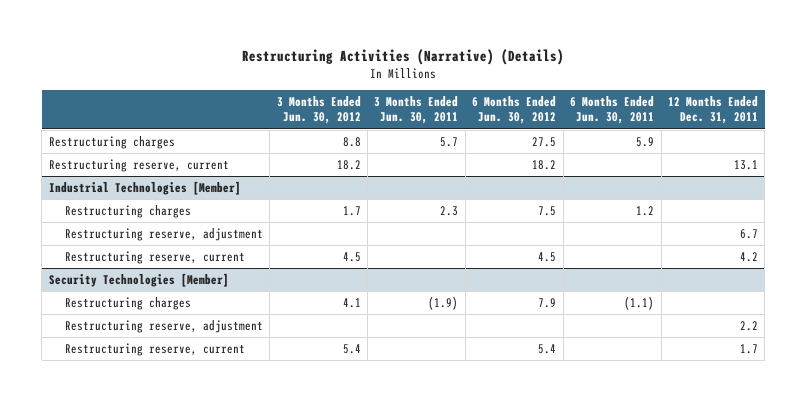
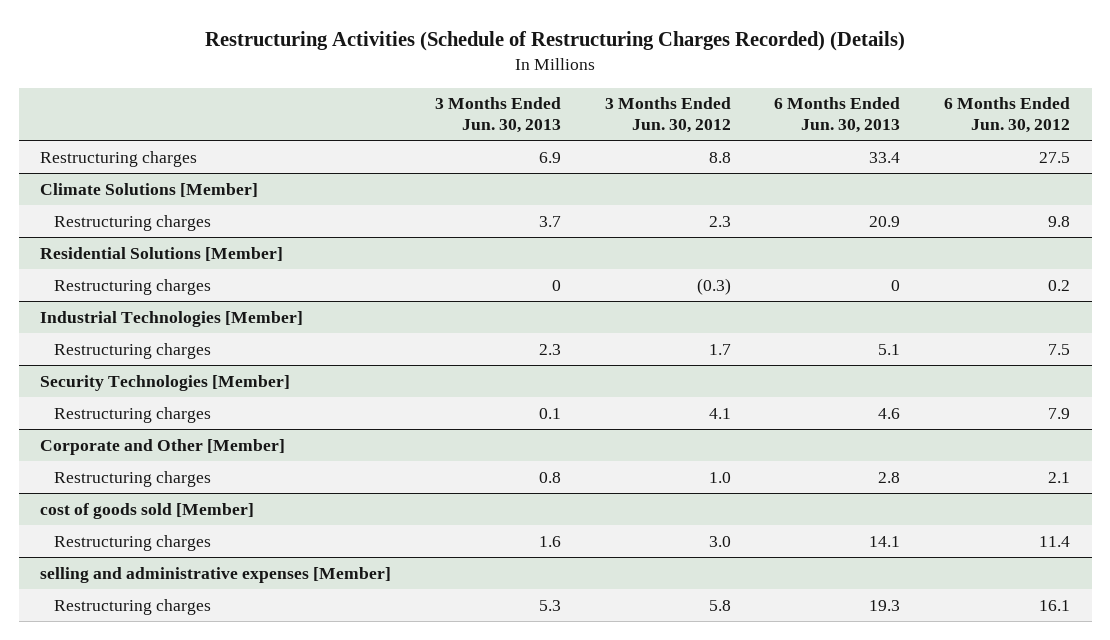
[242,49,565,66] Restructuring Activities (Narrative) (Details) -> [205,31,906,52] Restructuring Activities (Schedule of Restructuring Charges Recorded) (Details)
[374,96,459,125] 3 Months Ended Jun. 30, 2011 -> none
[570,96,655,125] 6 Months Ended Jun. 30, 2011 -> none
[668,96,759,125] 12 Months Ended Dec. 31, 2011 -> none
none -> [435,97,562,133] 3 Months Ended Jun. 30, 2013
none -> [774,97,901,133] 6 Months Ended Jun. 30, 2013
[48,159,229,173] Restructuring reserve, current -> none
none -> [40,182,259,197] Climate Solutions [Member]
none -> [54,214,212,231] Restructuring charges
none -> [40,246,284,261] Residential Solutions [Member]
none -> [54,278,212,295] Restructuring charges
[64,228,263,242] Restructuring reserve, adjustment -> none
[64,251,245,265] Restructuring reserve, current -> none
[64,320,263,334] Restructuring reserve, adjustment -> none
[64,343,245,357] Restructuring reserve, current -> none
none -> [40,438,286,455] Corporate and Other [Member]
none -> [54,470,212,487] Restructuring charges
none -> [40,502,255,519] cost of goods sold [Member]
none -> [54,534,212,551] Restructuring charges
none -> [40,566,392,583] selling and administrative expenses [Member]
none -> [54,598,212,615] Restructuring charges

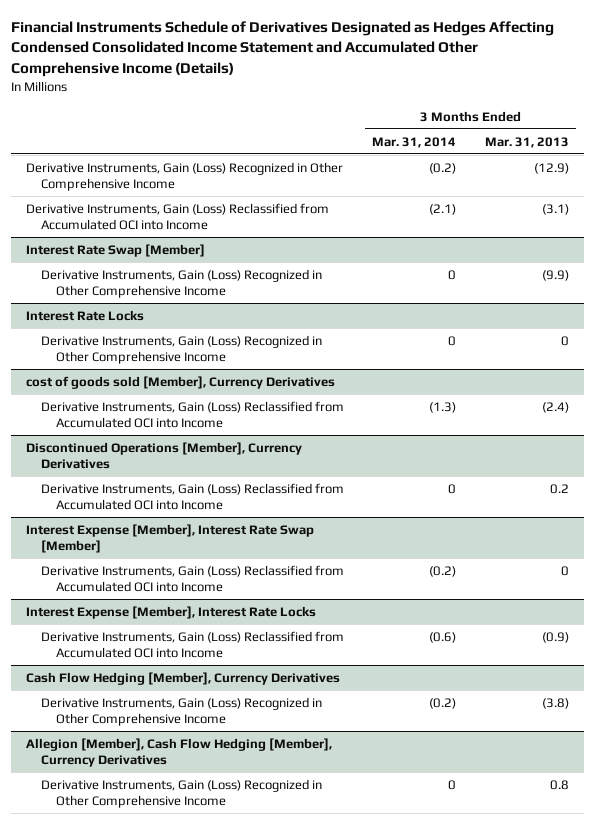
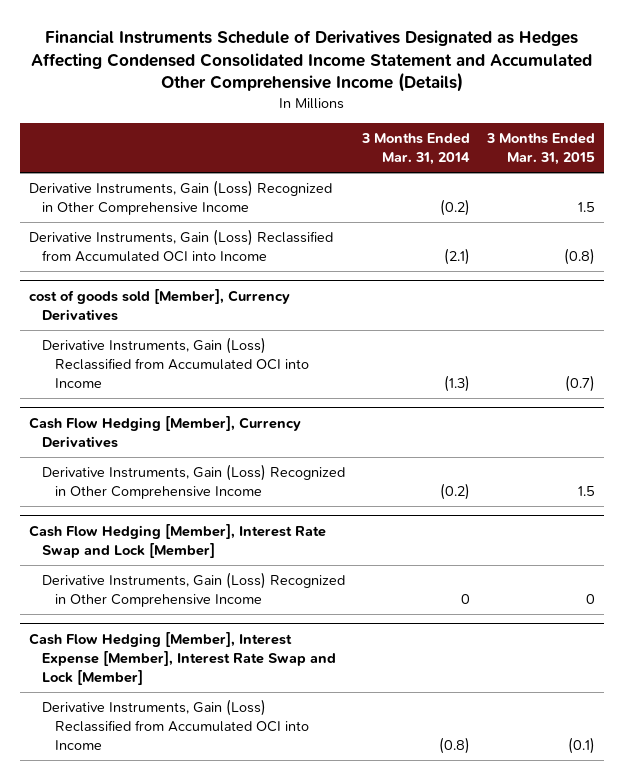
[485,136,570,148] Mar. 31, 2013 -> none
none -> [486,132,596,165] 3 Months Ended Mar. 31, 2015
[25,243,205,257] Interest Rate Swap [Member] -> none
[40,268,322,299] Derivative Instruments, Gain (Loss) Recognized in Other Comprehensive Income -> none
[25,309,144,321] Interest Rate Locks -> none
[40,334,322,365] Derivative Instruments, Gain (Loss) Recognized in Other Comprehensive Income -> none
[25,441,302,470] Discontinued Operations [Member], Currency Derivatives -> none
[40,482,344,511] Derivative Instruments, Gain (Loss) Reclassified from Accumulated OCI into Income -> none
[25,523,314,554] Interest Expense [Member], Interest Rate Swap [Member] -> none
[40,564,344,593] Derivative Instruments, Gain (Loss) Reclassified from Accumulated OCI into Income -> none
[25,605,316,619] Interest Expense [Member], Interest Rate Locks -> none
[40,630,344,659] Derivative Instruments, Gain (Loss) Reclassified from Accumulated OCI into Income -> none
[25,737,332,768] Allegion [Member], Cash Flow Hedging [Member], Currency Derivatives -> none
none -> [28,523,326,558] Cash Flow Hedging [Member], Interest Rate Swap and Lock [Member]
none -> [28,631,336,685] Cash Flow Hedging [Member], Interest Expense [Member], Interest Rate Swap and Lock [Member]
none -> [41,699,309,751] Derivative Instruments, Gain (Loss) Reclassified from Accumulated OCI into Income

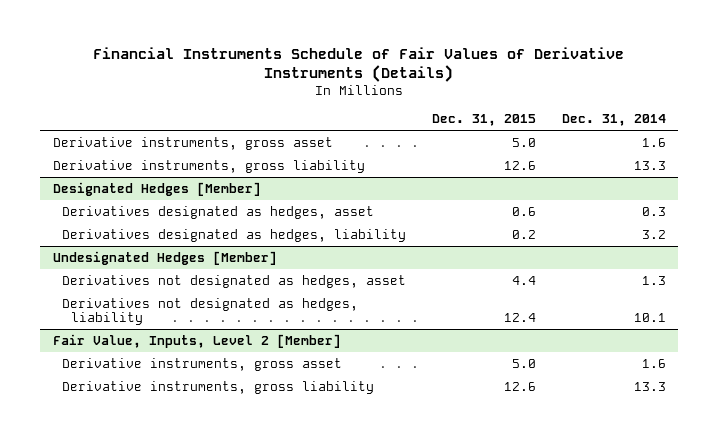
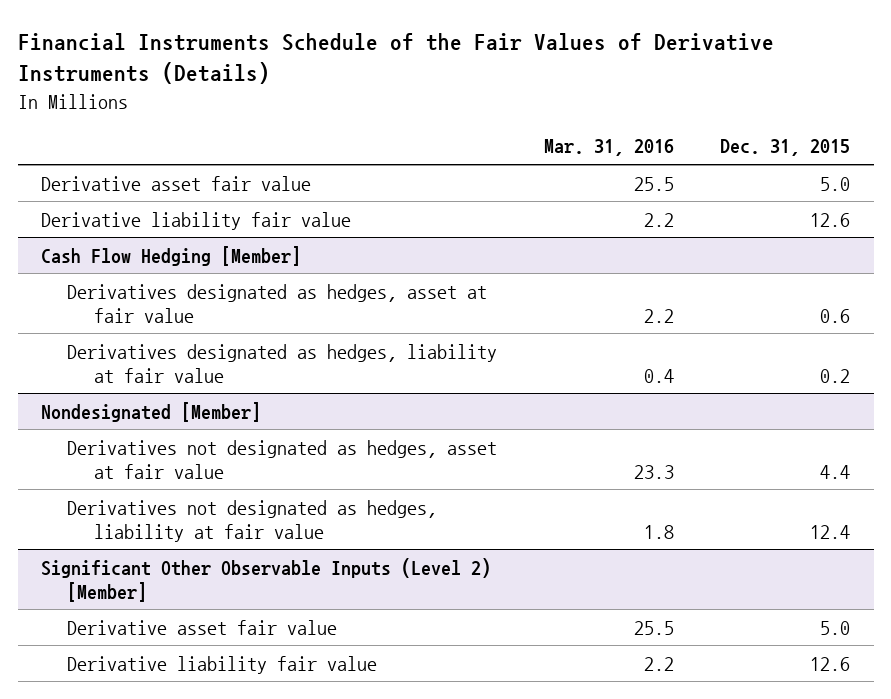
[93,47,625,83] Financial Instruments Schedule of Fair Values of Derivative Instruments (Details) -> [17,33,774,85] Financial Instruments Schedule of the Fair Values of Derivative Instruments (Details)
[561,114,666,127] Dec. 31, 2014 -> none
none -> [543,139,674,157] Mar. 31, 2016
[52,136,333,150] Derivative instruments, gross asset -> [41,175,312,191] Derivative asset fair value
[52,159,365,173] Derivative instruments, gross liability -> [41,211,352,230] Derivative liability fair value
[52,181,261,196] Designated Hedges [Member] -> [41,245,302,266] Cash Flow Hedging [Member]
[61,205,374,219] Derivatives designated as hedges, asset -> [67,283,488,323] Derivatives designated as hedges, asset at fair value
[61,228,406,242] Derivatives designated as hedges, liability -> [67,343,498,383] Derivatives designated as hedges, liability at fair value
[52,250,277,265] Undesignated Hedges [Member] -> [41,401,262,422] Nondesignated [Member]
[61,274,406,288] Derivatives not designated as hedges, asset -> [67,439,498,479] Derivatives not designated as hedges, asset at fair value
[61,297,358,326] Derivatives not designated as hedges, liability -> [67,499,438,542] Derivatives not designated as hedges, liability at fair value
[52,333,341,348] Fair Value, Inputs, Level 2 [Member] -> [41,557,492,602] Significant Other Observable Inputs (Level 2) [Member]
[61,357,342,371] Derivative instruments, gross asset -> [67,619,338,635] Derivative asset fair value
[61,380,374,394] Derivative instruments, gross liability -> [67,655,378,674] Derivative liability fair value

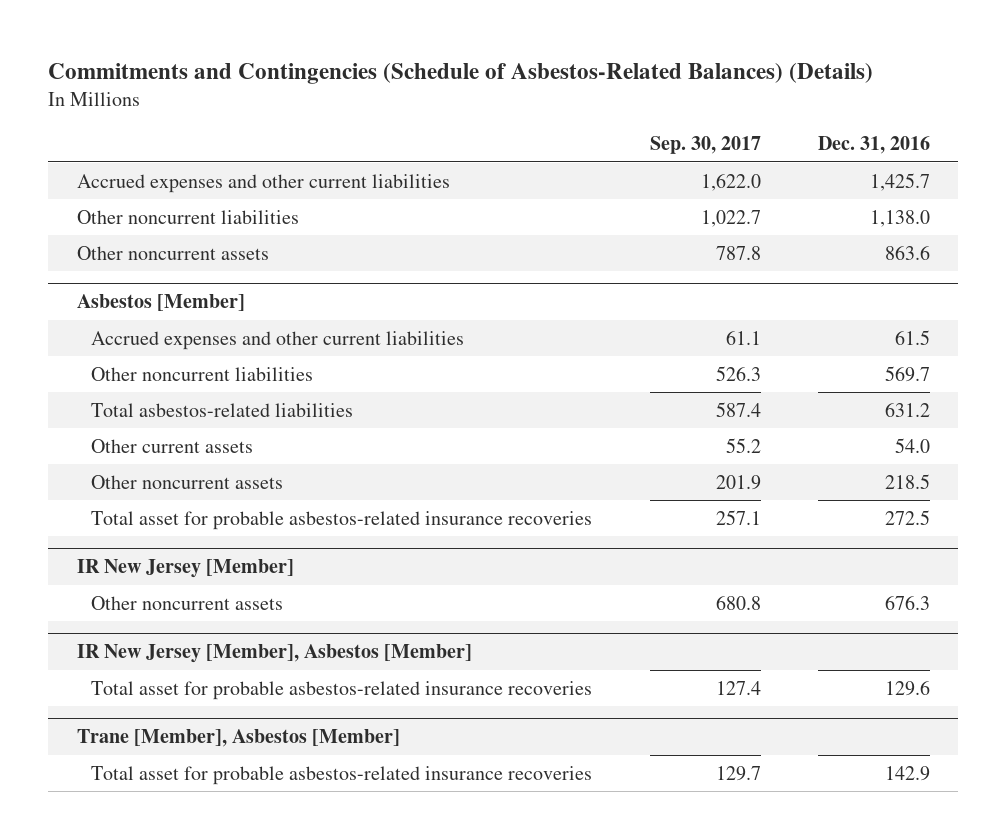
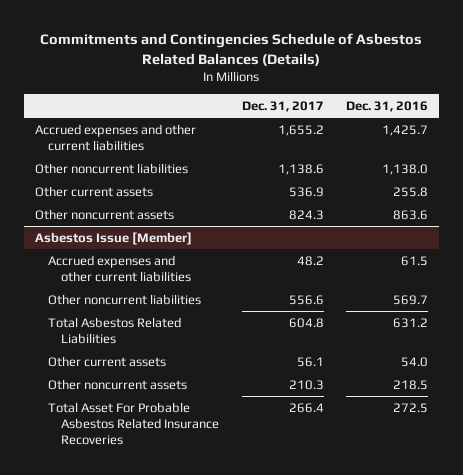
[48,63,874,85] Commitments and Contingencies (Schedule of Asbestos-Related Balances) (Details) -> [40,32,423,66] Commitments and Contingencies Schedule of Asbestos Related Balances (Details)
[649,136,761,155] Sep. 30, 2017 -> none
none -> [241,100,324,112] Dec. 31, 2017
none -> [35,185,154,197] Other current assets
[76,294,245,312] Asbestos [Member] -> [35,231,193,245] Asbestos Issue [Member]
[91,402,354,417] Total asbestos-related liabilities -> [48,316,182,344] Total Asbestos Related Liabilities
[76,559,294,579] IR New Jersey [Member] -> none
[91,595,284,610] Other noncurrent assets -> none
[76,644,472,664] IR New Jersey [Member], Asbestos [Member] -> none
[91,680,593,700] Total asset for probable asbestos-related insurance recoveries -> none
[76,729,400,748] Trane [Member], Asbestos [Member] -> none
[91,765,593,785] Total asset for probable asbestos-related insurance recoveries -> none
[91,510,593,530] Total asset for probable asbestos-related insurance recoveries -> [48,401,220,445] Total Asset For Probable Asbestos Related Insurance Recoveries

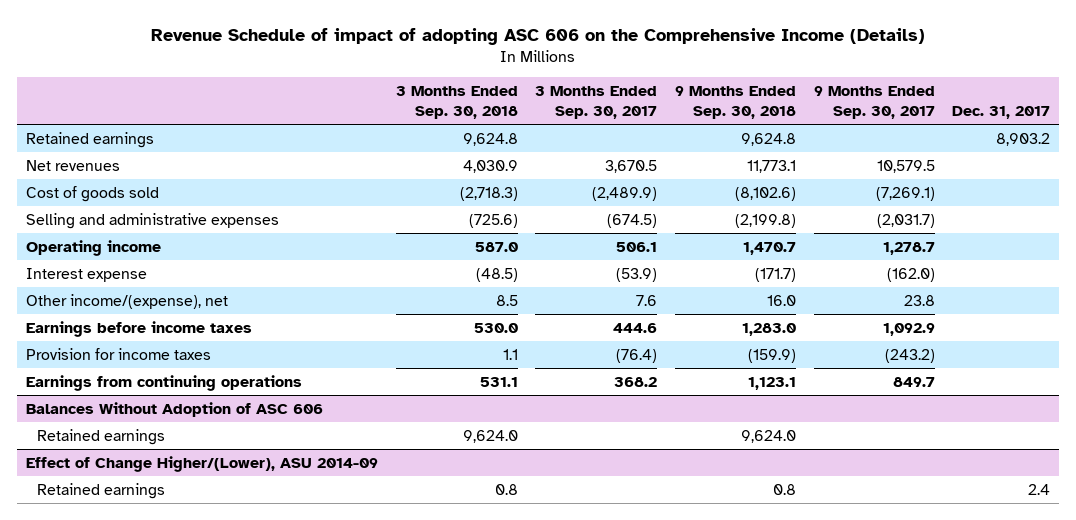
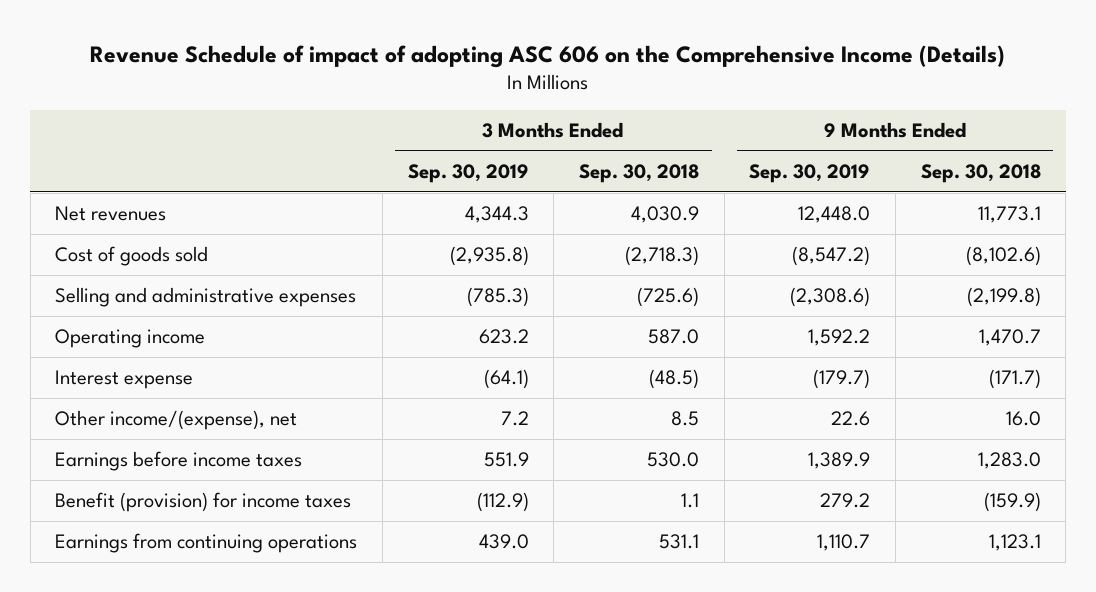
[535,85,658,119] 3 Months Ended Sep. 30, 2017 -> none
[813,85,935,119] 9 Months Ended Sep. 30, 2017 -> none
[952,105,1051,119] Dec. 31, 2017 -> none
none -> [407,164,529,184] Sep. 30, 2019
none -> [749,164,871,184] Sep. 30, 2019
[26,131,155,148] Retained earnings -> none
[26,347,212,360] Provision for income taxes -> [55,492,352,513] Benefit (provision) for income taxes
[26,401,324,417] Balances Without Adoption of ASC 606 -> none
[37,428,166,445] Retained earnings -> none
[26,455,379,472] Effect of Change Higher/(Lower), ASU 2014-09 -> none
[37,482,166,499] Retained earnings -> none

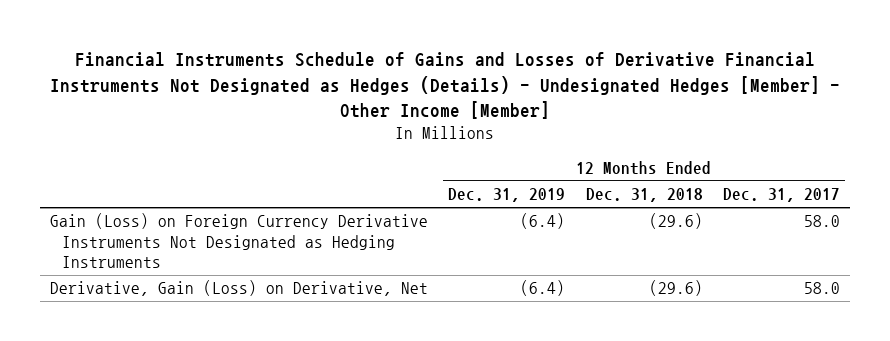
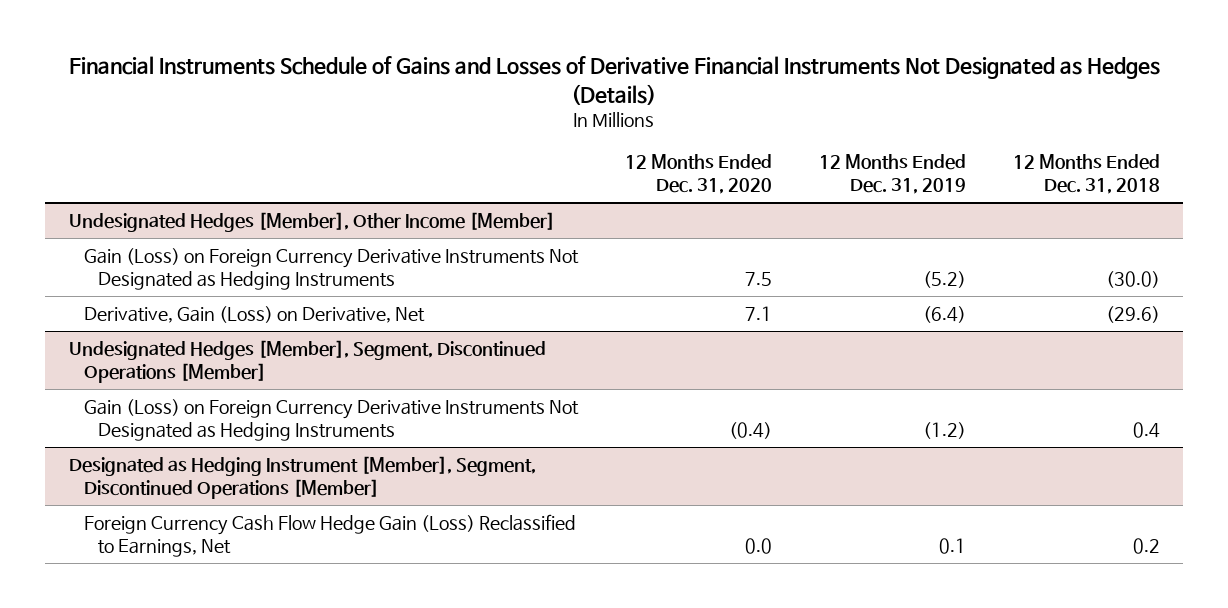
[49,52,840,120] Financial Instruments Schedule of Gains and Losses of Derivative Financial Instruments Not Designated as Hedges (Details) - Undesignated Hedges [Member] - Other Income [Member] -> [69,56,1161,105] Financial Instruments Schedule of Gains and Losses of Derivative Financial Instruments Not Designated as Hedges (Details)
[722,188,840,203] Dec. 31, 2017 -> none
none -> [624,154,772,195] 12 Months Ended Dec. 31, 2020
none -> [68,211,555,232] Undesignated Hedges [Member], Other Income [Member]
[520,213,566,230] (6.4) -> [922,271,966,289] (5.2)
[648,213,703,230] (29.6) -> [1105,271,1160,289] (30.0)
none -> [68,339,546,384] Undesignated Hedges [Member], Segment, Discontinued Operations [Member]
none -> [83,398,579,442] Gain (Loss) on Foreign Currency Derivative Instruments Not Designated as Hedging Instruments
none -> [68,455,536,500] Designated as Hedging Instrument [Member], Segment, Discontinued Operations [Member]
none -> [83,513,576,558] Foreign Currency Cash Flow Hedge Gain (Loss) Reclassified to Earnings, Net

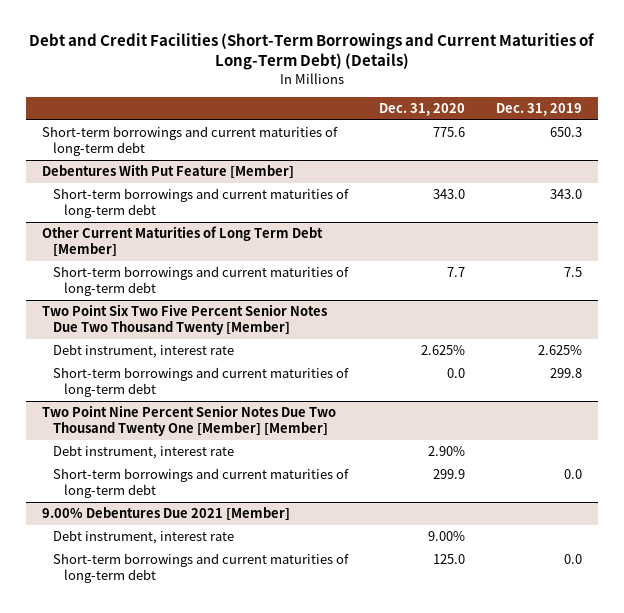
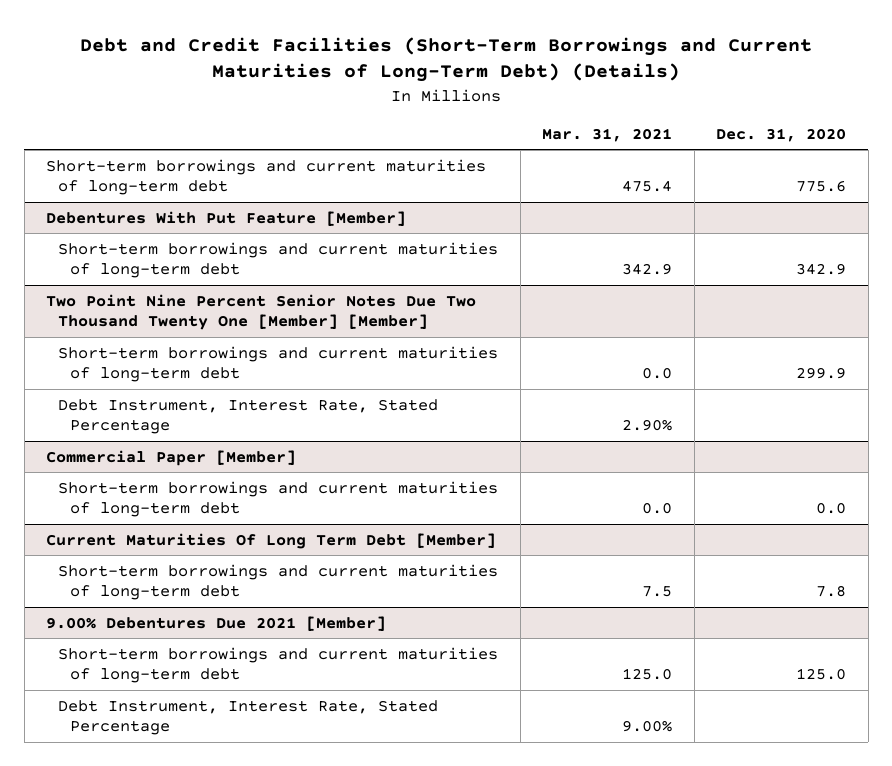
[496,103,583,117] Dec. 31, 2019 -> none
none -> [542,127,673,142] Mar. 31, 2021
[41,226,323,258] Other Current Maturities of Long Term Debt [Member] -> none
[52,266,349,297] Short-term borrowings and current maturities of long-term debt -> none
[41,304,327,336] Two Point Six Two Five Percent Senior Notes Due Two Thousand Twenty [Member] -> none
[52,344,234,359] Debt instrument, interest rate -> none
[52,367,349,398] Short-term borrowings and current maturities of long-term debt -> none
[432,189,465,200] 343.0 -> [796,263,847,276] 342.9
[52,445,234,460] Debt instrument, interest rate -> none
none -> [58,398,439,435] Debt Instrument, Interest Rate, Stated Percentage
none -> [46,449,297,466] Commercial Paper [Member]
none -> [58,480,499,518] Short-term borrowings and current maturities of long-term debt
none -> [46,532,497,549] Current Maturities Of Long Term Debt [Member]
none -> [58,563,499,601] Short-term borrowings and current maturities of long-term debt
[52,530,234,545] Debt instrument, interest rate -> none
none -> [58,699,439,736] Debt Instrument, Interest Rate, Stated Percentage

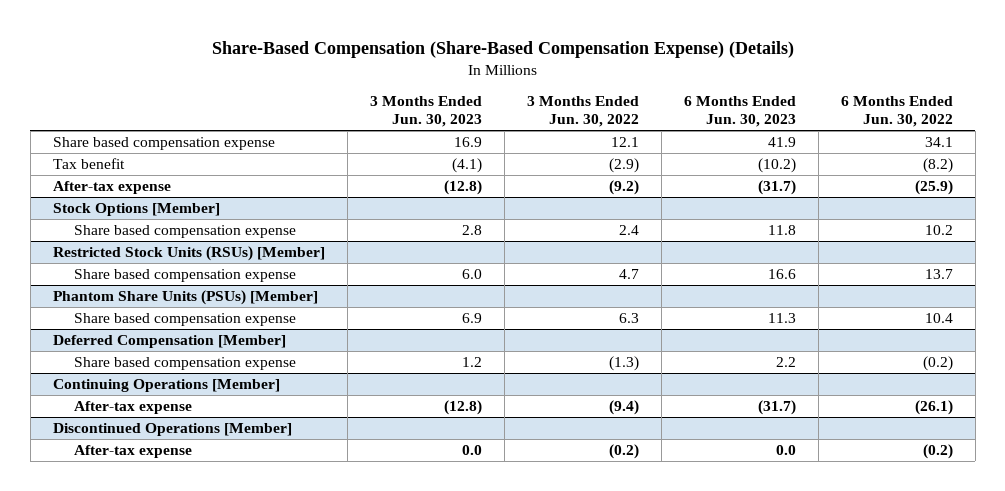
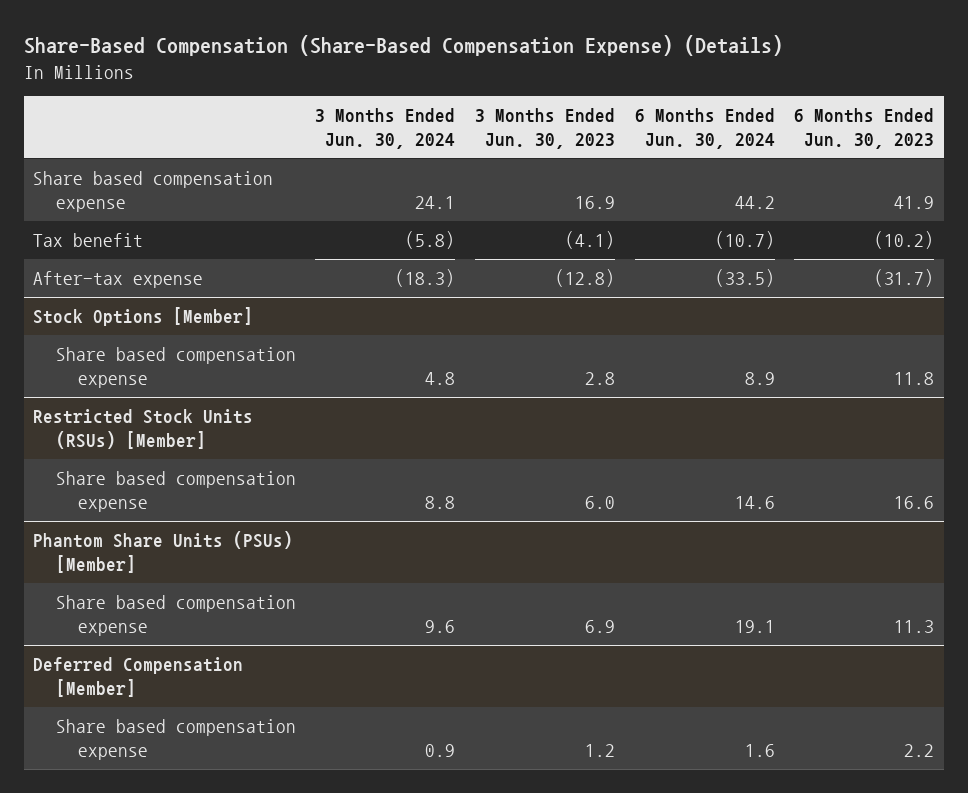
[526,96,639,128] 3 Months Ended Jun. 30, 2022 -> none
[840,96,953,128] 6 Months Ended Jun. 30, 2022 -> none
none -> [315,108,456,149] 3 Months Ended Jun. 30, 2024
none -> [634,108,775,149] 6 Months Ended Jun. 30, 2024
[52,378,280,392] Continuing Operations [Member] -> none
[73,400,192,414] After-tax expense -> none
[52,422,292,436] Discontinued Operations [Member] -> none
[73,444,192,458] After-tax expense -> none

